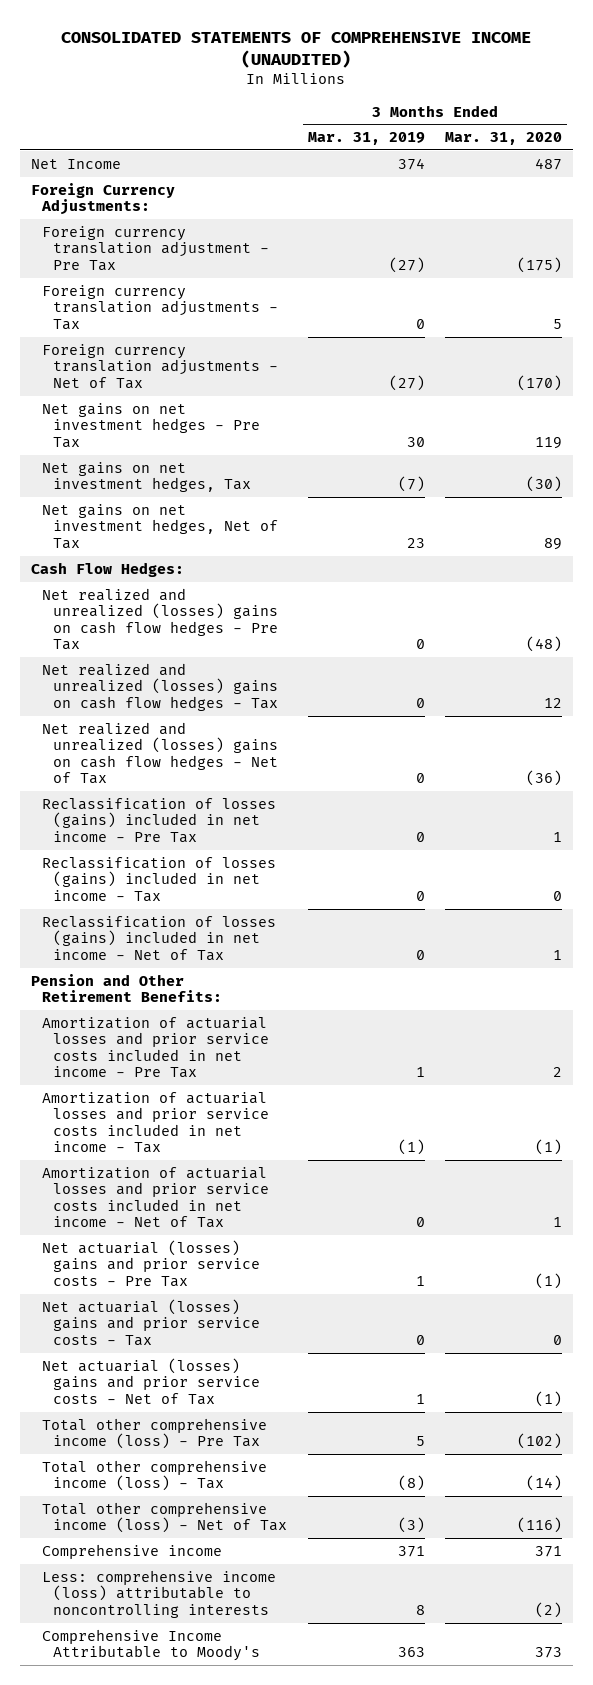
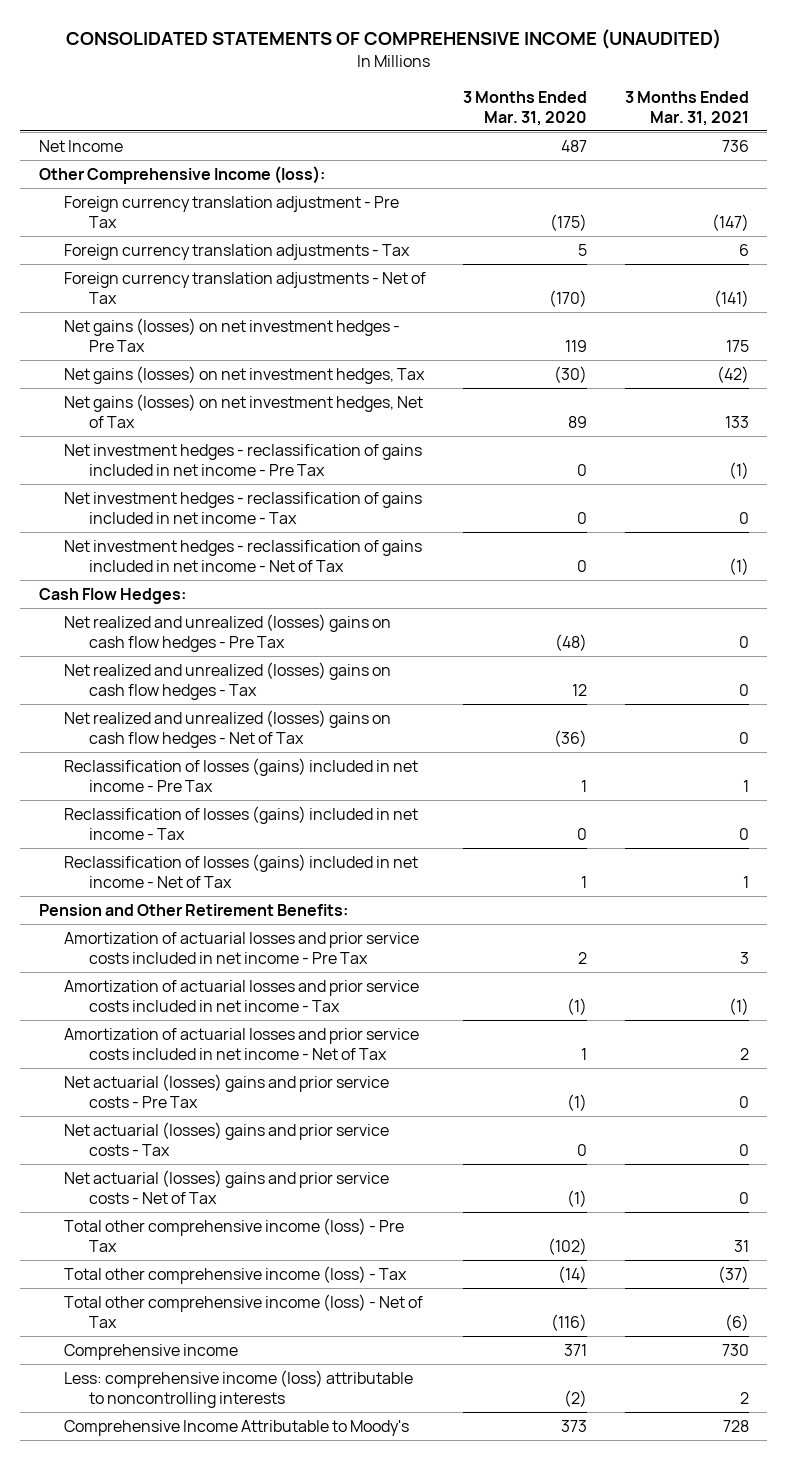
[307,132,425,146] Mar. 31, 2019 -> none
none -> [624,90,749,126] 3 Months Ended Mar. 31, 2021
[30,182,175,216] Foreign Currency Adjustments: -> [38,165,325,184] Other Comprehensive Income (loss):
[41,402,261,448] Net gains on net investment hedges - Pre Tax -> [64,317,401,352] Net gains (losses) on net investment hedges - Pre Tax
[41,461,252,493] Net gains on net investment hedges, Tax -> [64,365,426,384] Net gains (losses) on net investment hedges, Tax
[41,503,279,549] Net gains on net investment hedges, Net of Tax -> [64,393,424,428] Net gains (losses) on net investment hedges, Net of Tax
none -> [64,443,423,476] Net investment hedges - reclassification of gains included in net income - Pre Tax
none -> [64,491,423,524] Net investment hedges - reclassification of gains included in net income - Tax
none -> [64,539,423,572] Net investment hedges - reclassification of gains included in net income - Net of Tax

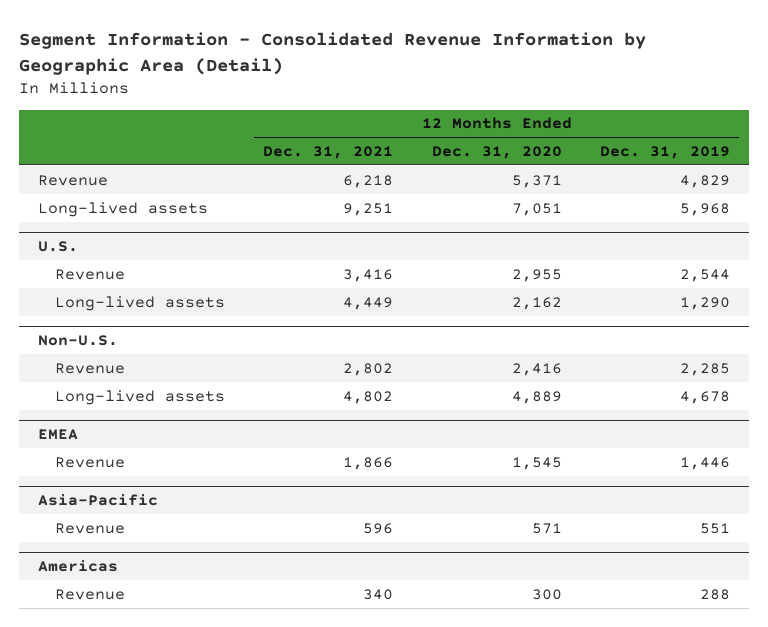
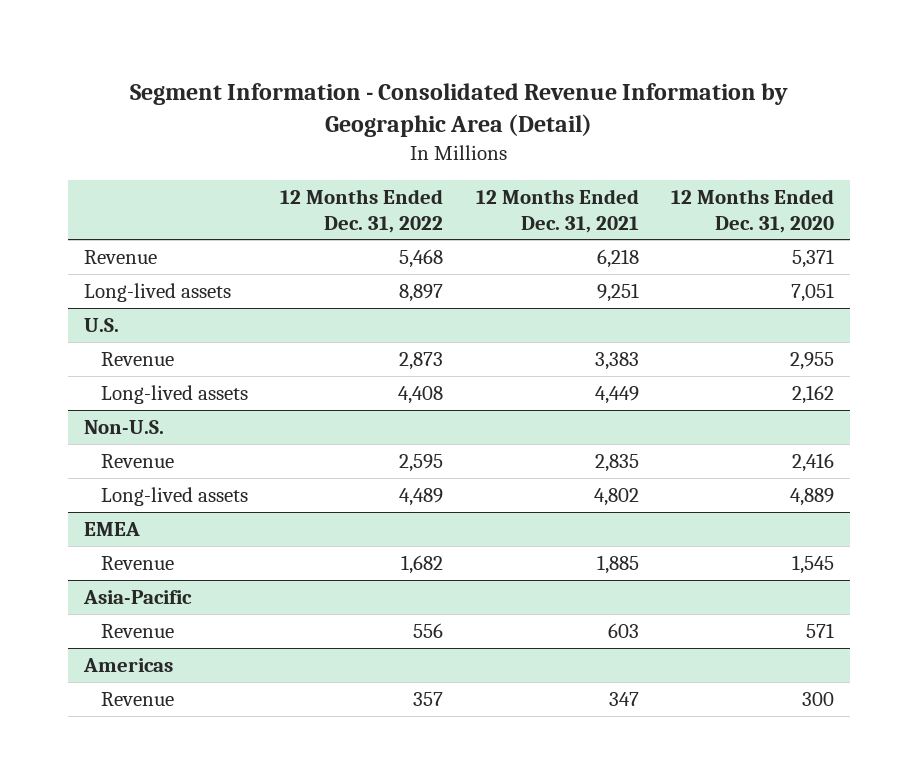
[599,145,730,159] Dec. 31, 2019 -> none
none -> [280,189,444,233] 12 Months Ended Dec. 31, 2022
[343,268,394,282] 3,416 -> [594,351,639,370] 3,383
[343,362,394,376] 2,802 -> [594,453,639,472] 2,835
[343,456,394,470] 1,866 -> [596,554,639,574] 1,885
[363,522,394,534] 596 -> [607,622,639,638] 603
[363,588,394,600] 340 -> [608,691,639,706] 347

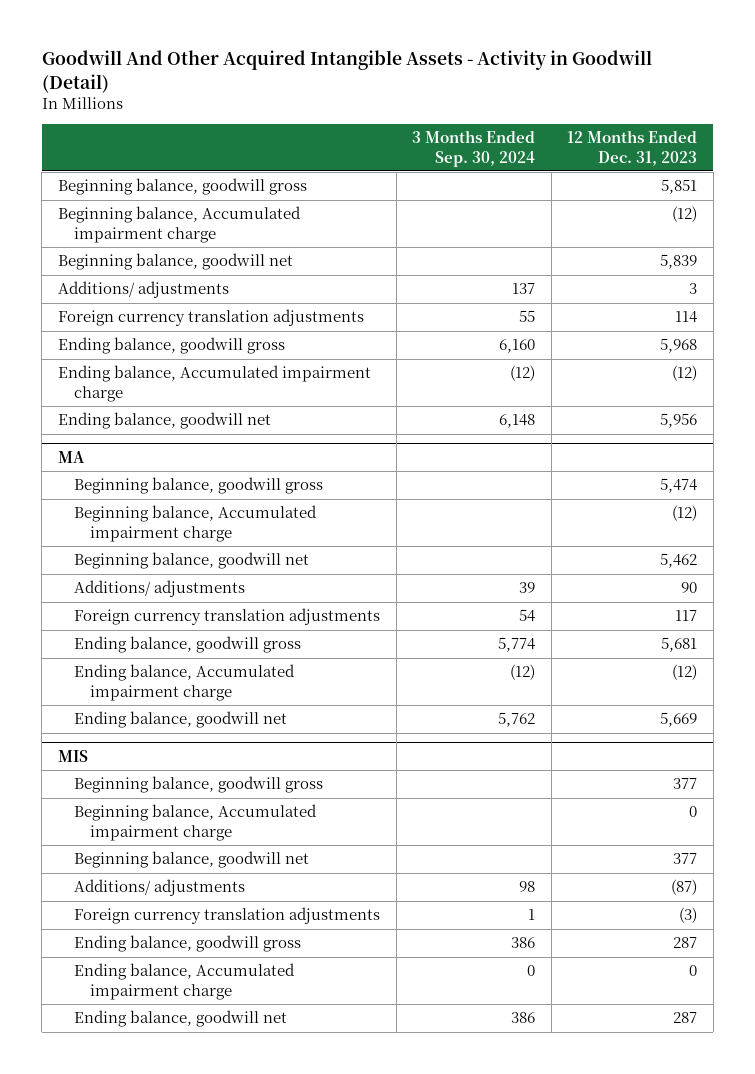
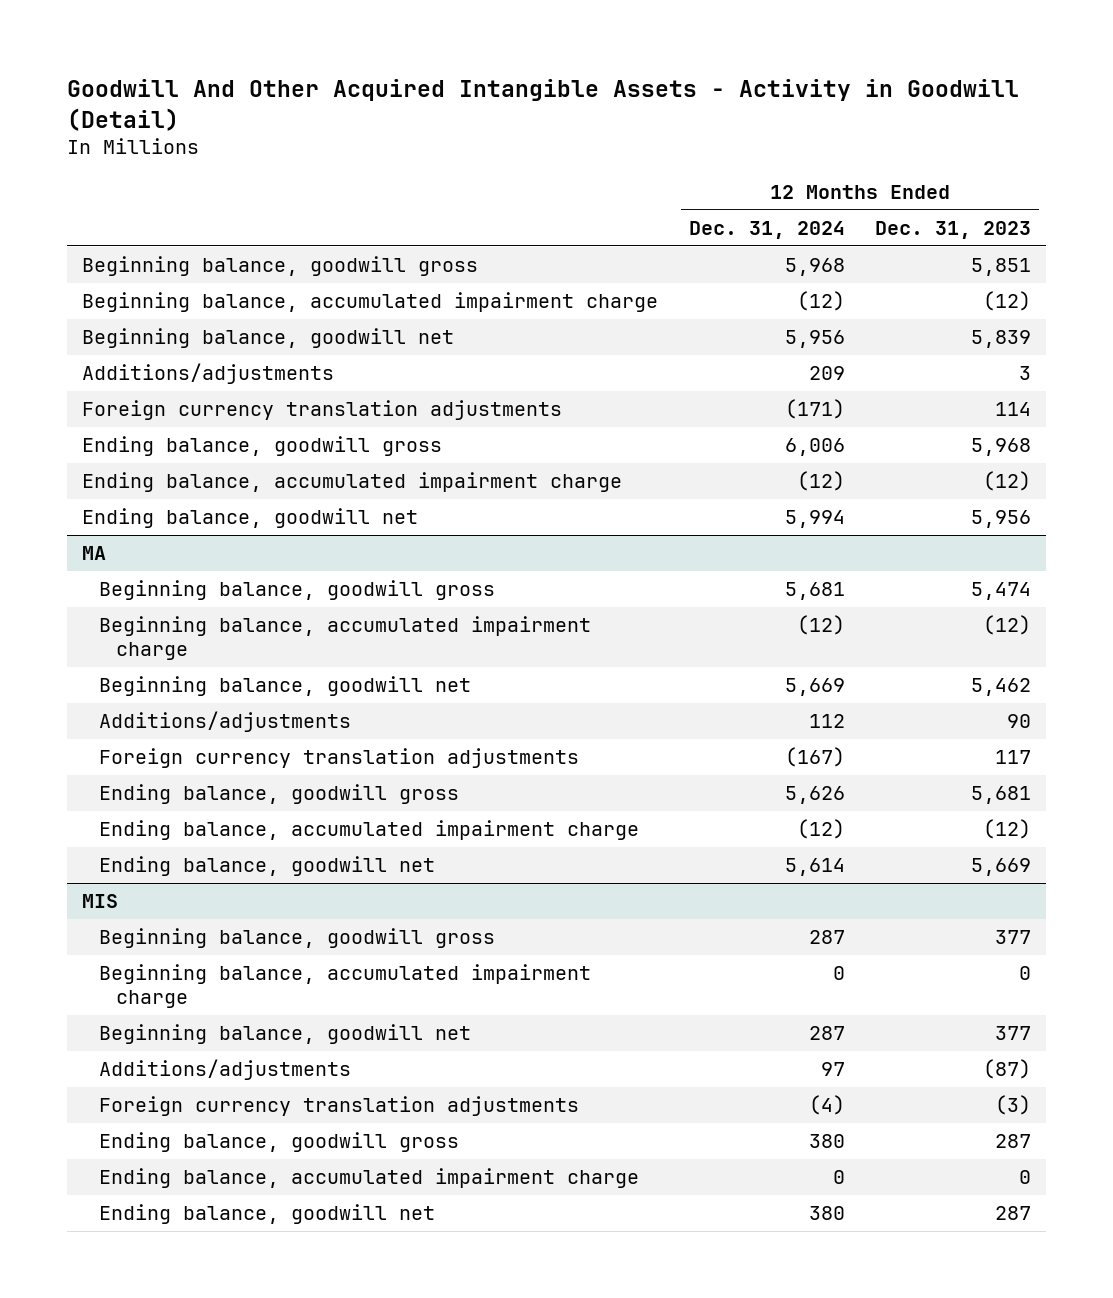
[412,130,536,167] 3 Months Ended Sep. 30, 2024 -> none
none -> [688,220,845,239] Dec. 31, 2024
[58,206,302,243] Beginning balance, Accumulated impairment charge -> [82,292,659,313] Beginning balance, accumulated impairment charge
[58,281,230,299] Additions/ adjustments -> [82,363,335,385] Additions/adjustments
[58,365,372,402] Ending balance, Accumulated impairment charge -> [82,472,623,493] Ending balance, accumulated impairment charge
[74,505,318,542] Beginning balance, Accumulated impairment charge -> [99,616,592,661] Beginning balance, accumulated impairment charge
[74,580,246,598] Additions/ adjustments -> [99,711,352,733] Additions/adjustments
[74,664,296,701] Ending balance, Accumulated impairment charge -> [99,820,640,841] Ending balance, accumulated impairment charge
[74,804,318,841] Beginning balance, Accumulated impairment charge -> [99,964,592,1009] Beginning balance, accumulated impairment charge
[74,879,246,897] Additions/ adjustments -> [99,1059,352,1081] Additions/adjustments
[74,963,296,1000] Ending balance, Accumulated impairment charge -> [99,1168,640,1189] Ending balance, accumulated impairment charge

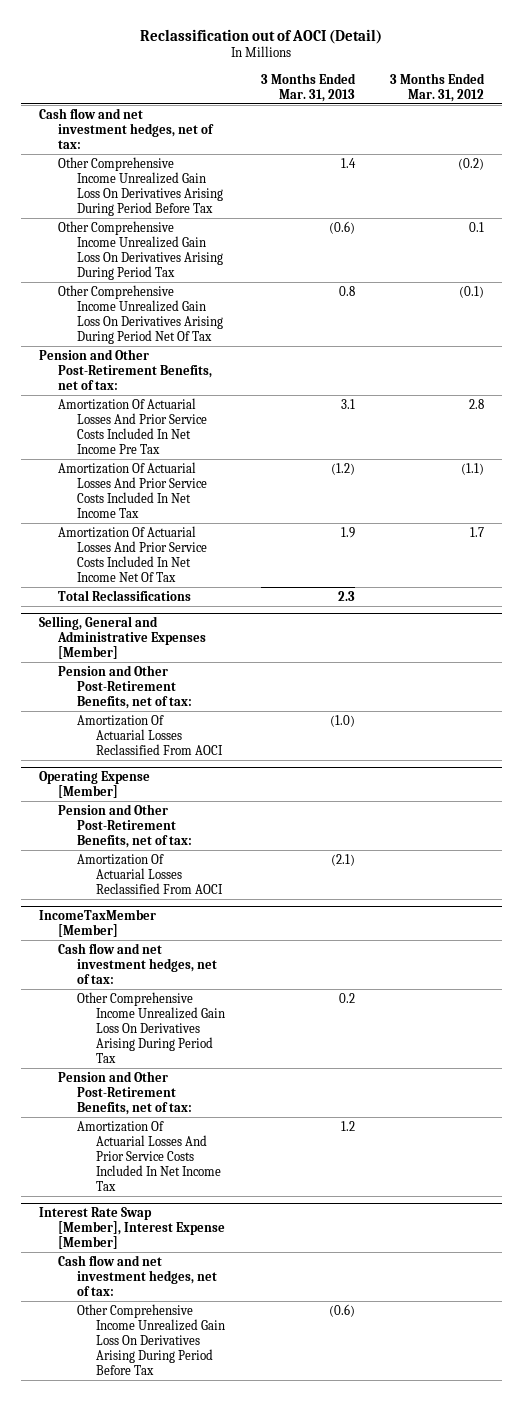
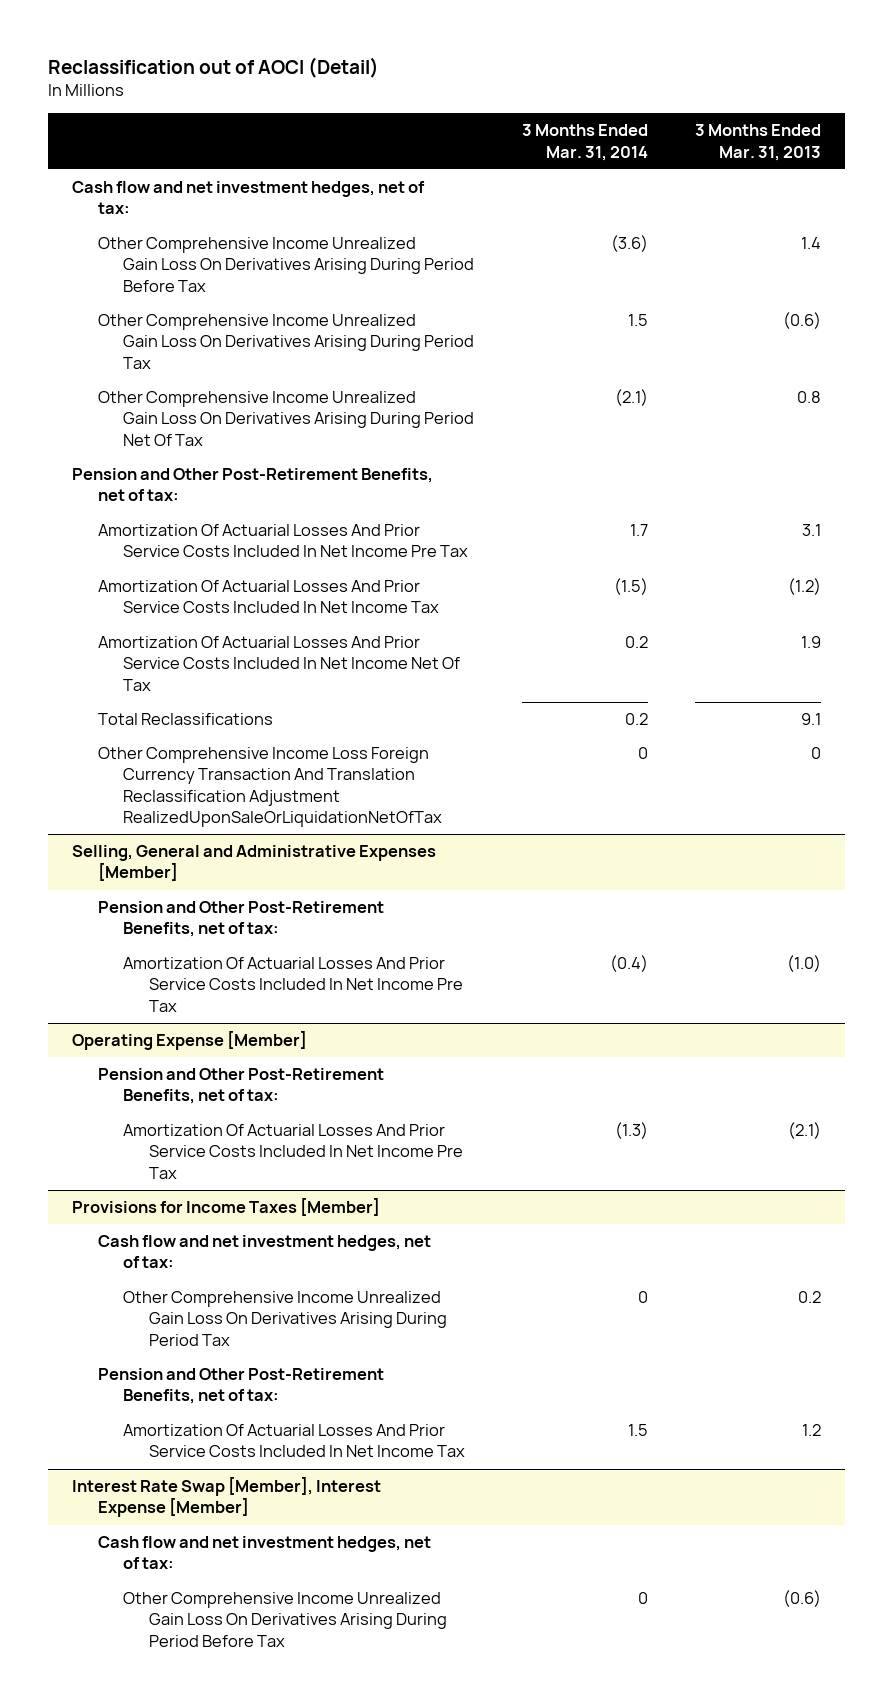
[389,72,485,102] 3 Months Ended Mar. 31, 2012 -> none
none -> [521,124,648,161] 3 Months Ended Mar. 31, 2014
[337,590,355,601] 2.3 -> [801,713,822,726] 9.1
none -> [97,747,443,828] Other Comprehensive Income Loss Foreign Currency Transaction And Translation Reclassification Adjustment RealizedUponSaleOrLiquidationNetOfTax
[77,714,224,755] Amortization Of Actuarial Losses Reclassified From AOCI -> none
none -> [123,957,464,1012] Amortization Of Actuarial Losses And Prior Service Costs Included In Net Income Pre Tax
[77,853,224,894] Amortization Of Actuarial Losses Reclassified From AOCI -> none
[38,909,156,938] IncomeTaxMember [Member] -> none
none -> [123,1124,464,1179] Amortization Of Actuarial Losses And Prior Service Costs Included In Net Income Pre Tax
none -> [71,1198,380,1217] Provisions for Income Taxes [Member]

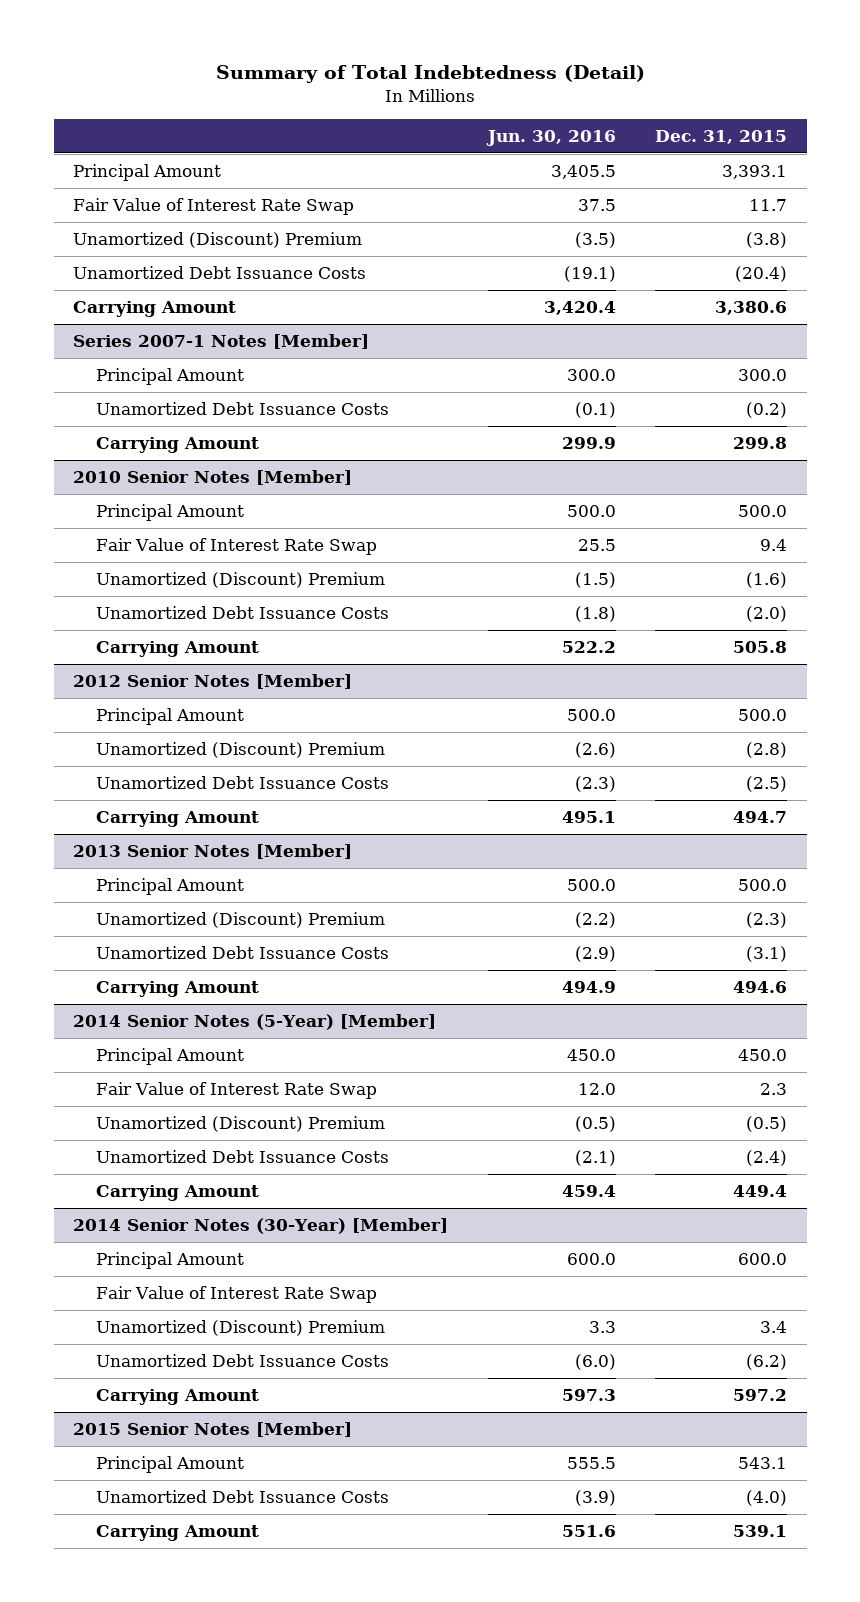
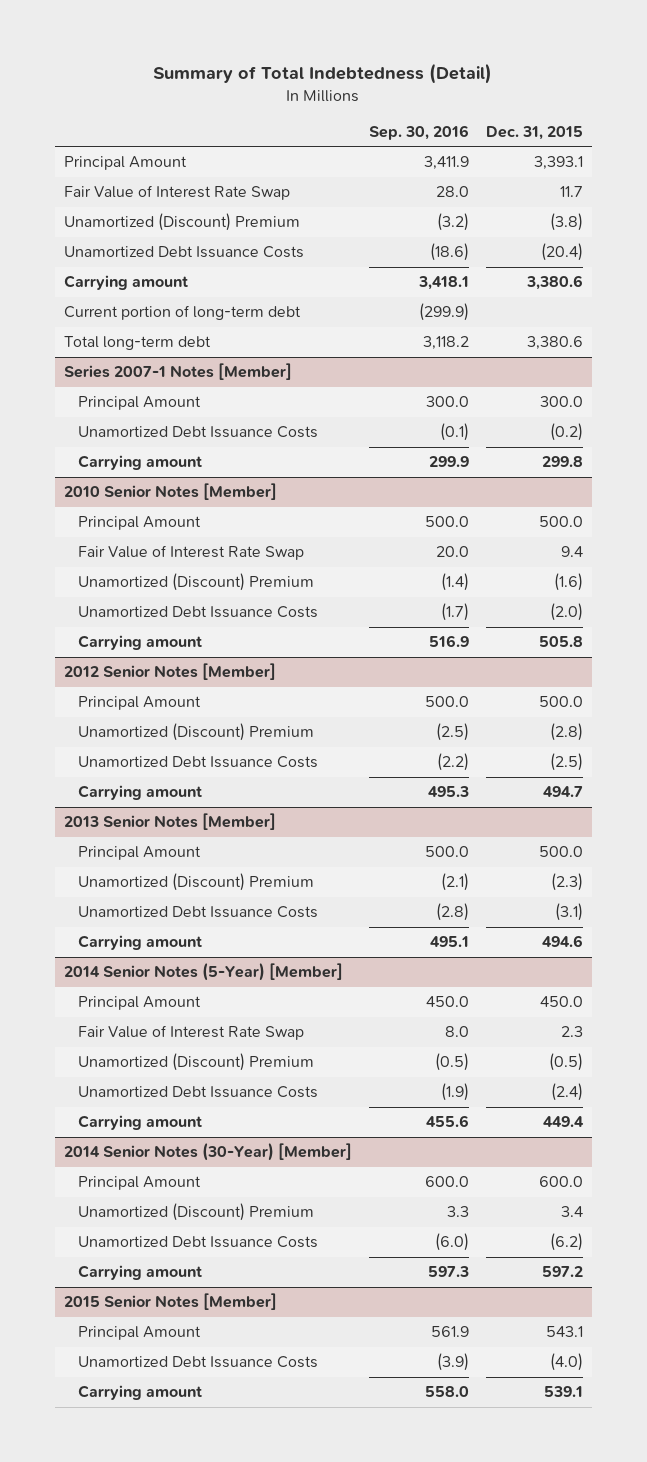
[485,129,616,146] Jun. 30, 2016 -> none
none -> [368,124,469,140] Sep. 30, 2016
none -> [63,275,188,291] Carrying amount
none -> [63,305,301,321] Current portion of long-term debt
[73,301,237,318] Carrying Amount -> [63,336,211,351] Total long-term debt
[96,437,260,454] Carrying Amount -> [77,455,202,471] Carrying amount
[96,641,260,658] Carrying Amount -> [77,635,202,651] Carrying amount
[96,811,260,828] Carrying Amount -> [77,785,202,801] Carrying amount
[96,981,260,998] Carrying Amount -> [77,935,202,951] Carrying amount
[96,1185,260,1202] Carrying Amount -> [77,1115,202,1131] Carrying amount
[96,1286,378,1304] Fair Value of Interest Rate Swap -> none
[96,1389,260,1406] Carrying Amount -> [77,1265,202,1281] Carrying amount
[96,1525,260,1542] Carrying Amount -> [77,1385,202,1401] Carrying amount

